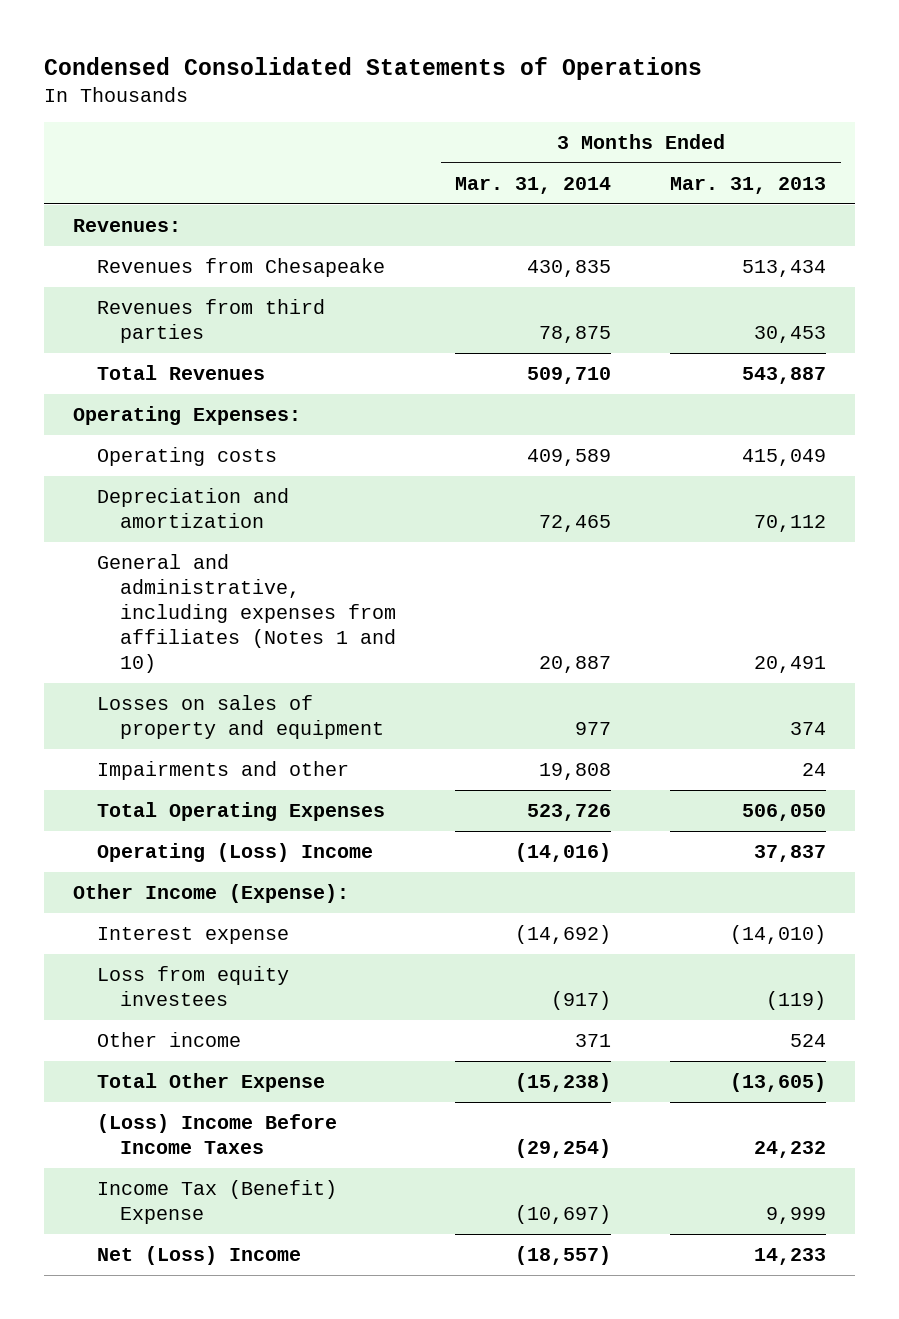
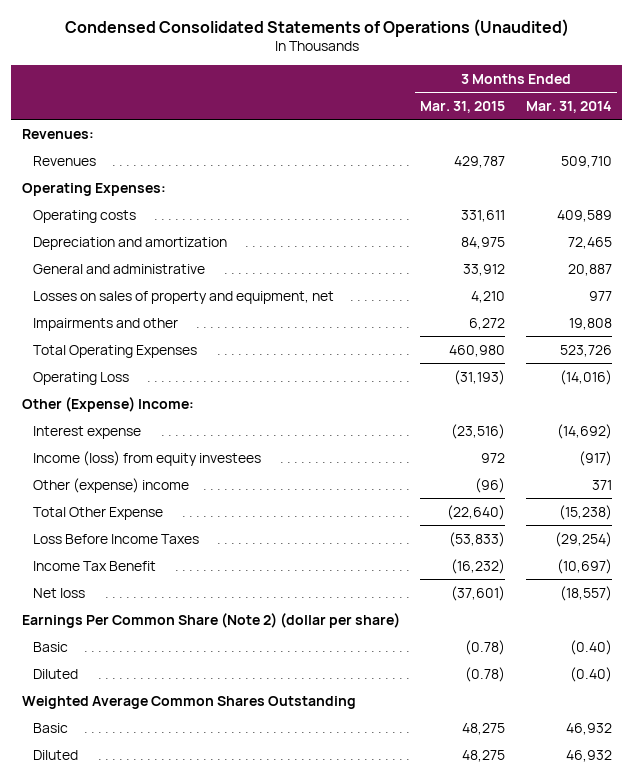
[43,57,702,81] Condensed Consolidated Statements of Operations -> [64,18,569,37] Condensed Consolidated Statements of Operations (Unaudited)
[670,176,827,194] Mar. 31, 2013 -> none
none -> [420,100,506,113] Mar. 31, 2015
[96,257,385,277] Revenues from Chesapeake -> none
[96,298,325,344] Revenues from third parties -> none
[96,364,265,380] Total Revenues -> [32,155,96,166] Revenues
[96,553,397,674] General and administrative, including expenses from affiliates (Notes 1 and 10) -> [32,263,205,274] General and administrative
[96,694,385,740] Losses on sales of property and equipment -> [32,290,334,304] Losses on sales of property and equipment, net
[96,842,373,862] Operating (Loss) Income -> [32,371,129,385] Operating Loss
[73,883,350,903] Other Income (Expense): -> [21,396,194,412] Other (Expense) Income:
[96,965,289,1007] Loss from equity investees -> [32,450,261,466] Income (loss) from equity investees
[96,1031,241,1047] Other income -> [32,477,189,493] Other (expense) income
[96,1113,337,1155] (Loss) Income Before Income Taxes -> [32,533,199,544] Loss Before Income Taxes
[96,1179,337,1225] Income Tax (Benefit) Expense -> [32,560,156,571] Income Tax Benefit
[96,1245,301,1265] Net (Loss) Income -> [32,587,85,598] Net loss
none -> [21,612,400,628] Earnings Per Common Share (Note 2) (dollar per share)
none -> [32,641,68,652] Basic
none -> [32,668,78,679] Diluted
none -> [21,695,356,709] Weighted Average Common Shares Outstanding
none -> [32,722,68,733] Basic
none -> [32,749,78,760] Diluted

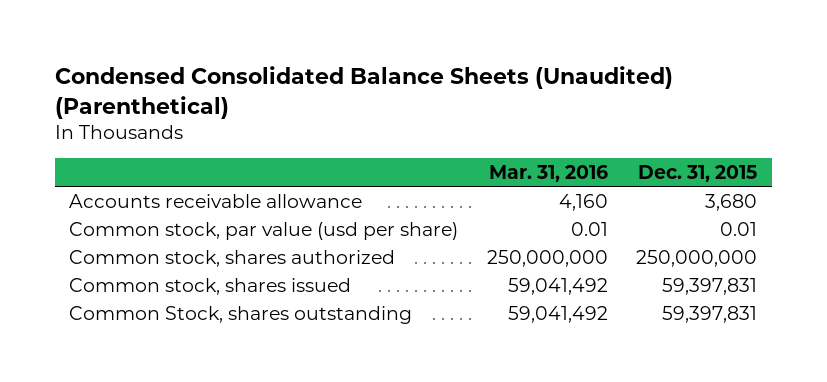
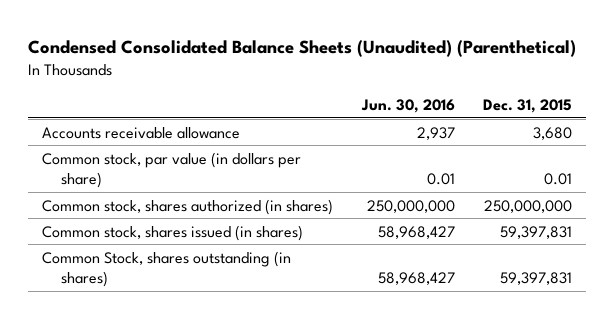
[488,164,608,182] Mar. 31, 2016 -> none
none -> [360,98,455,113] Jun. 30, 2016
[69,221,459,240] Common stock, par value (usd per share) -> [42,151,302,189] Common stock, par value (in dollars per share)
[69,249,396,267] Common stock, shares authorized -> [42,198,334,215] Common stock, shares authorized (in shares)
[69,277,352,295] Common stock, shares issued -> [42,224,304,241] Common stock, shares issued (in shares)
[69,305,413,324] Common Stock, shares outstanding -> [42,250,292,288] Common Stock, shares outstanding (in shares)

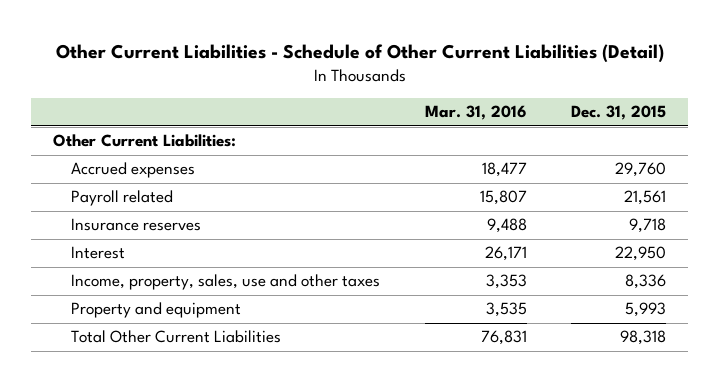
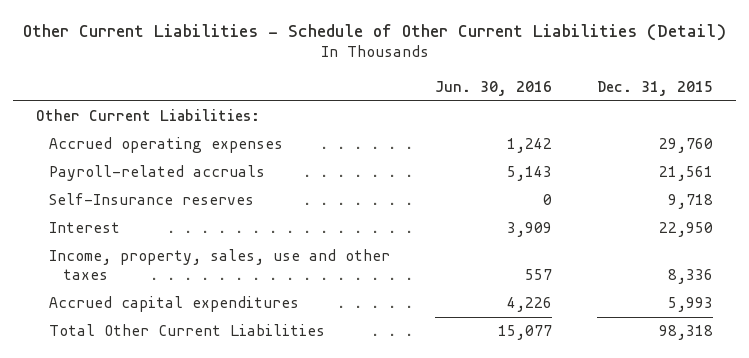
[424,105,527,121] Mar. 31, 2016 -> none
none -> [435,80,553,96] Jun. 30, 2016
[71,162,196,179] Accrued expenses -> [49,137,284,154] Accrued operating expenses
[71,190,174,207] Payroll related -> [49,165,266,182] Payroll-related accruals
[71,218,202,232] Insurance reserves -> [49,193,255,206] Self-Insurance reserves
[71,302,242,319] Property and equipment -> [49,296,300,313] Accrued capital expenditures

